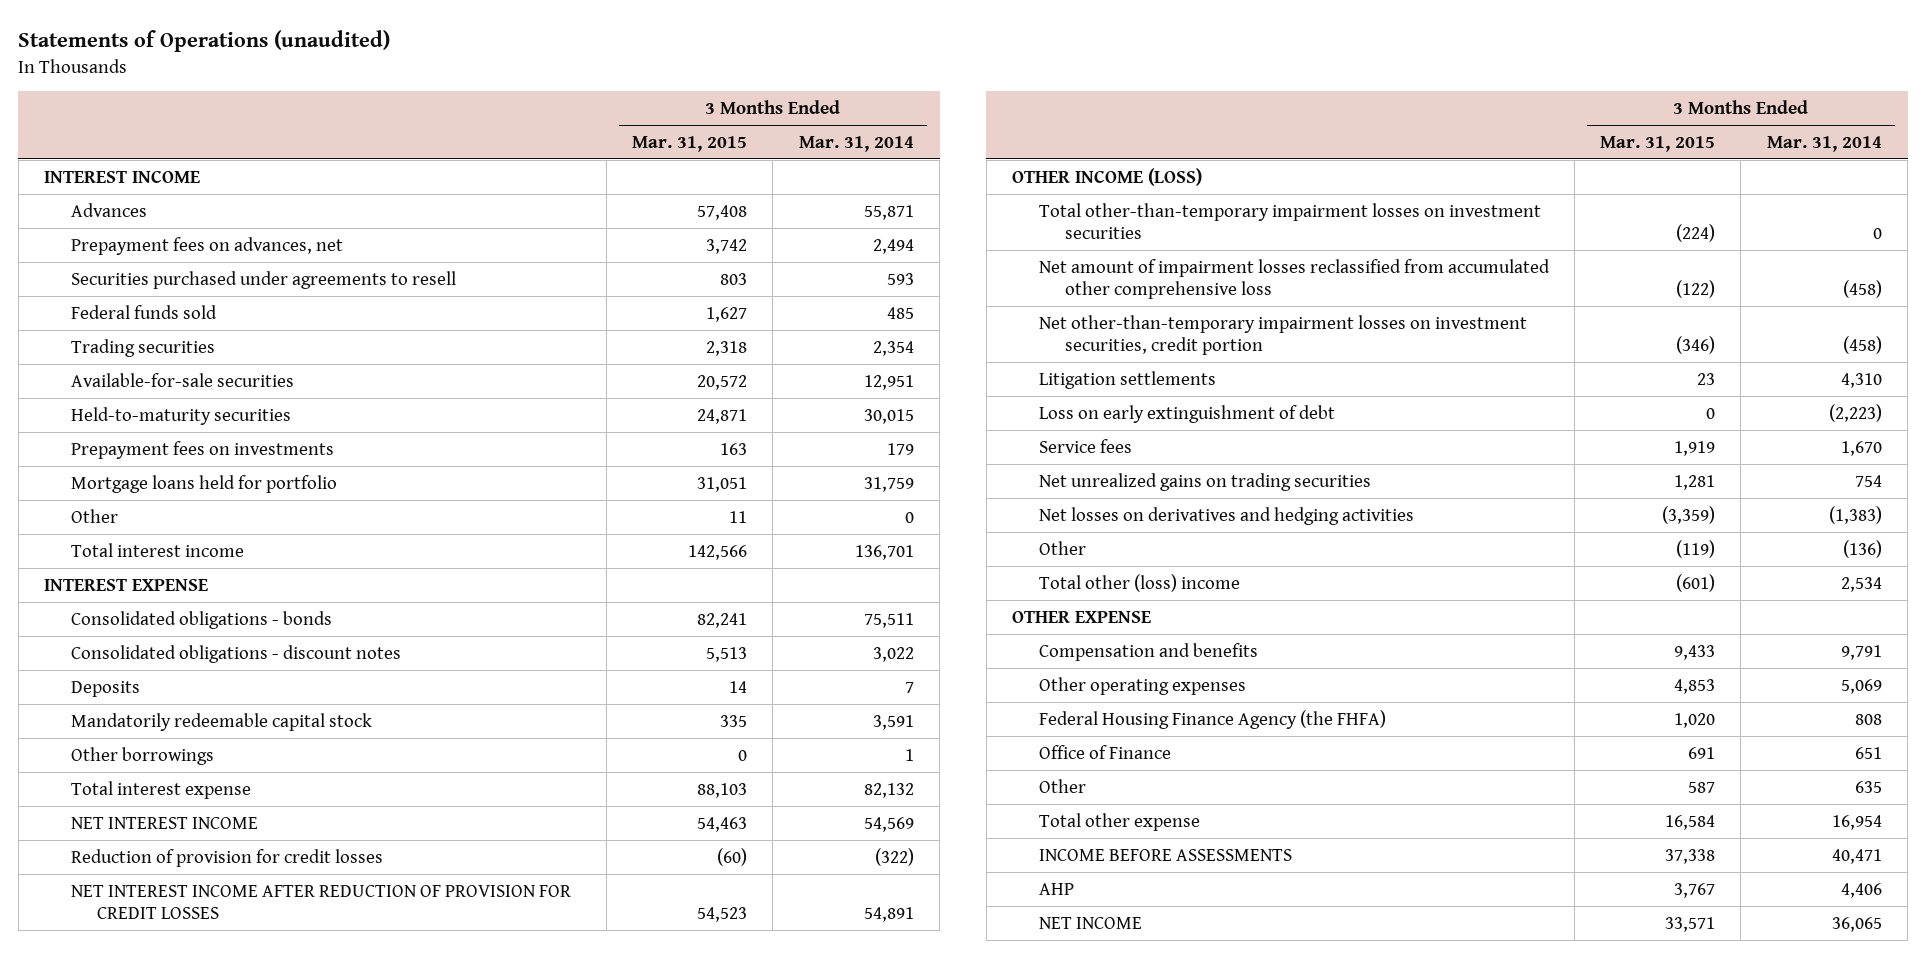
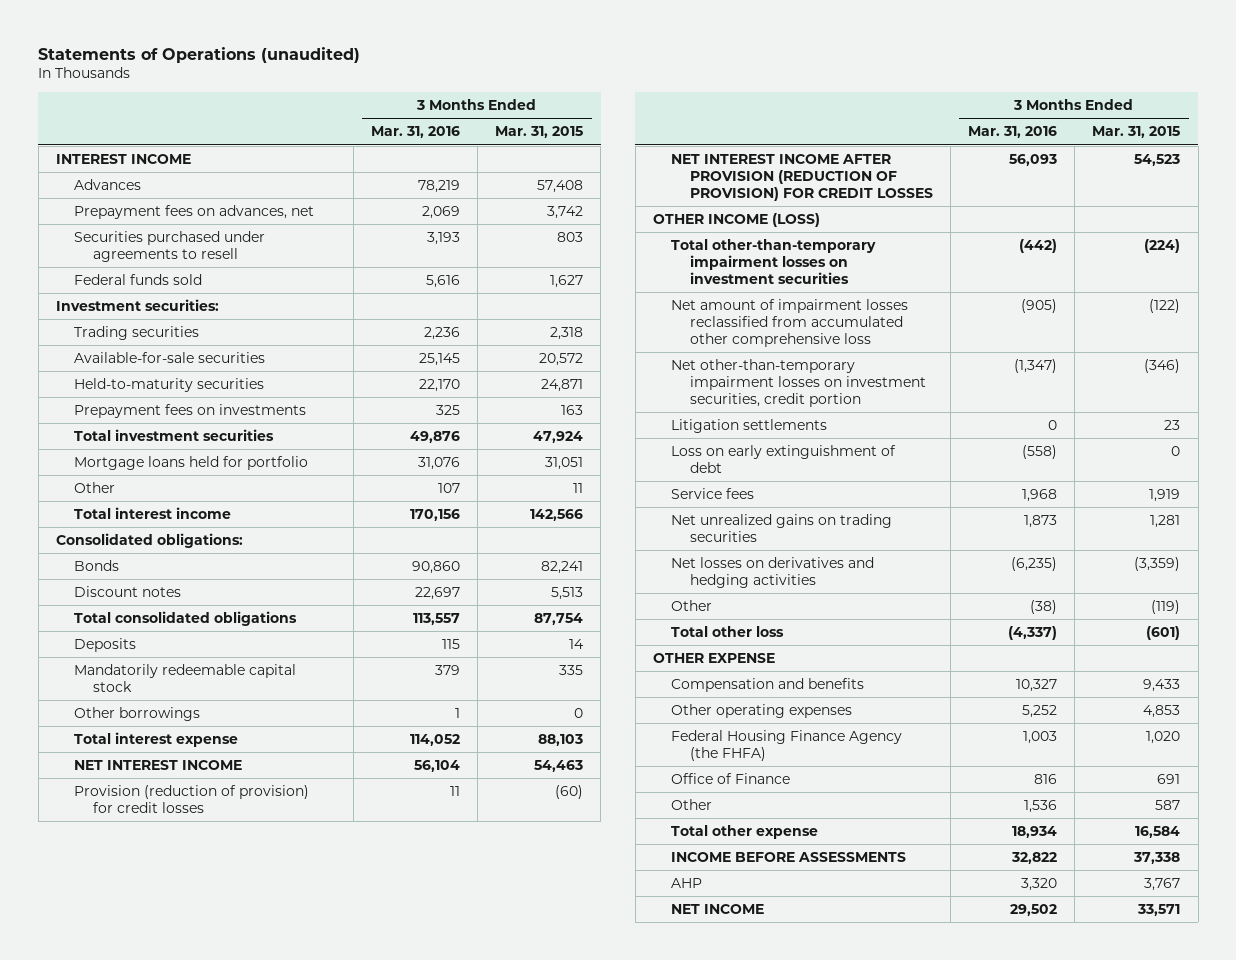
[798,135,914,152] Mar. 31, 2014 -> none
none -> [370,126,460,139] Mar. 31, 2016
none -> [55,298,219,311] Investment securities:
none -> [74,428,275,441] Total investment securities
[44,578,209,591] INTEREST EXPENSE -> none
none -> [55,532,243,548] Consolidated obligations:
[70,610,332,629] Consolidated obligations - bonds -> [74,559,120,571] Bonds
[70,644,401,663] Consolidated obligations - discount notes -> [74,585,182,597] Discount notes
none -> [74,610,298,626] Total consolidated obligations
[70,848,383,867] Reduction of provision for credit losses -> [74,784,310,814] Provision (reduction of provision) for credit losses
[70,884,571,920] NET INTEREST INCOME AFTER REDUCTION OF PROVISION FOR CREDIT LOSSES -> [671,153,933,202] NET INTEREST INCOME AFTER PROVISION (REDUCTION OF PROVISION) FOR CREDIT LOSSES
[1038,573,1240,592] Total other (loss) income -> [671,625,785,637] Total other loss

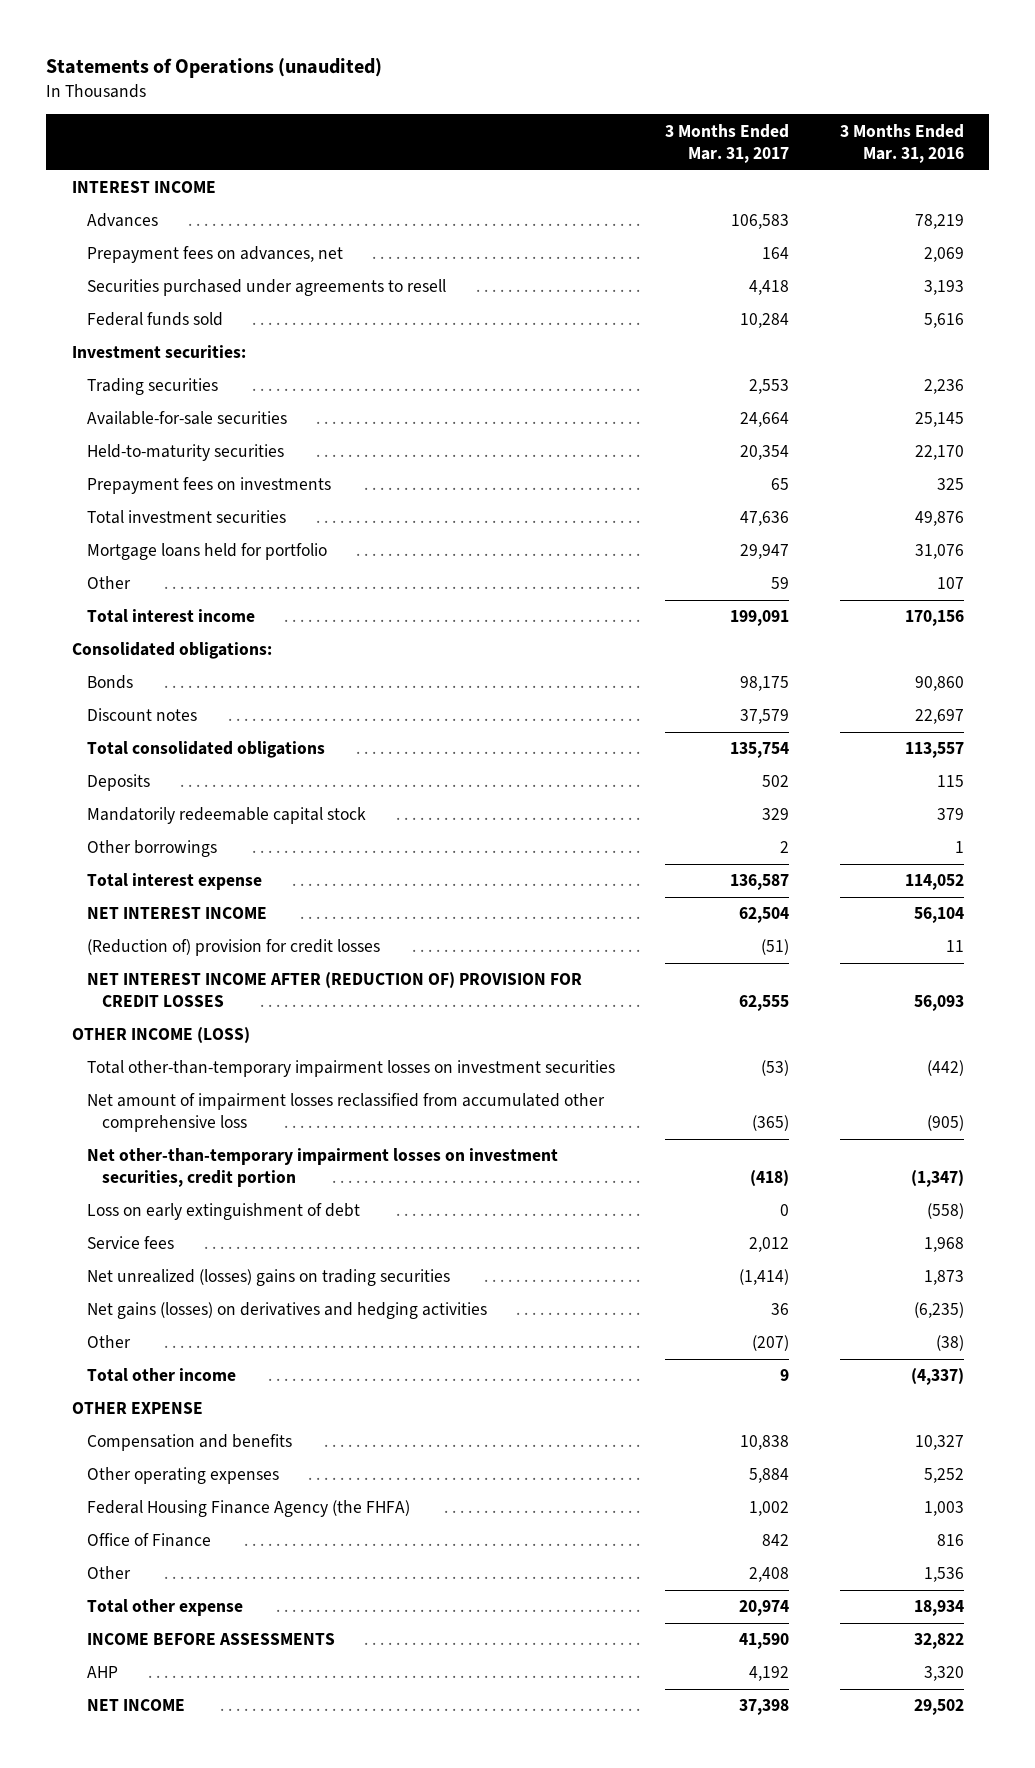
[495,126,584,139] Mar. 31, 2015 -> none
none -> [665,123,790,163] 3 Months Ended Mar. 31, 2017
[74,784,310,814] Provision (reduction of provision) for credit losses -> [86,939,380,957] (Reduction of) provision for credit losses
[671,153,933,202] NET INTEREST INCOME AFTER PROVISION (REDUCTION OF PROVISION) FOR CREDIT LOSSES -> [86,972,582,1008] NET INTEREST INCOME AFTER (REDUCTION OF) PROVISION FOR CREDIT LOSSES
[671,418,828,433] Litigation settlements -> none
[671,513,893,543] Net unrealized gains on trading securities -> [86,1269,450,1287] Net unrealized (losses) gains on trading securities
[671,556,875,589] Net losses on derivatives and hedging activities -> [86,1302,487,1320] Net gains (losses) on derivatives and hedging activities
[671,625,785,637] Total other loss -> [86,1368,236,1383] Total other income

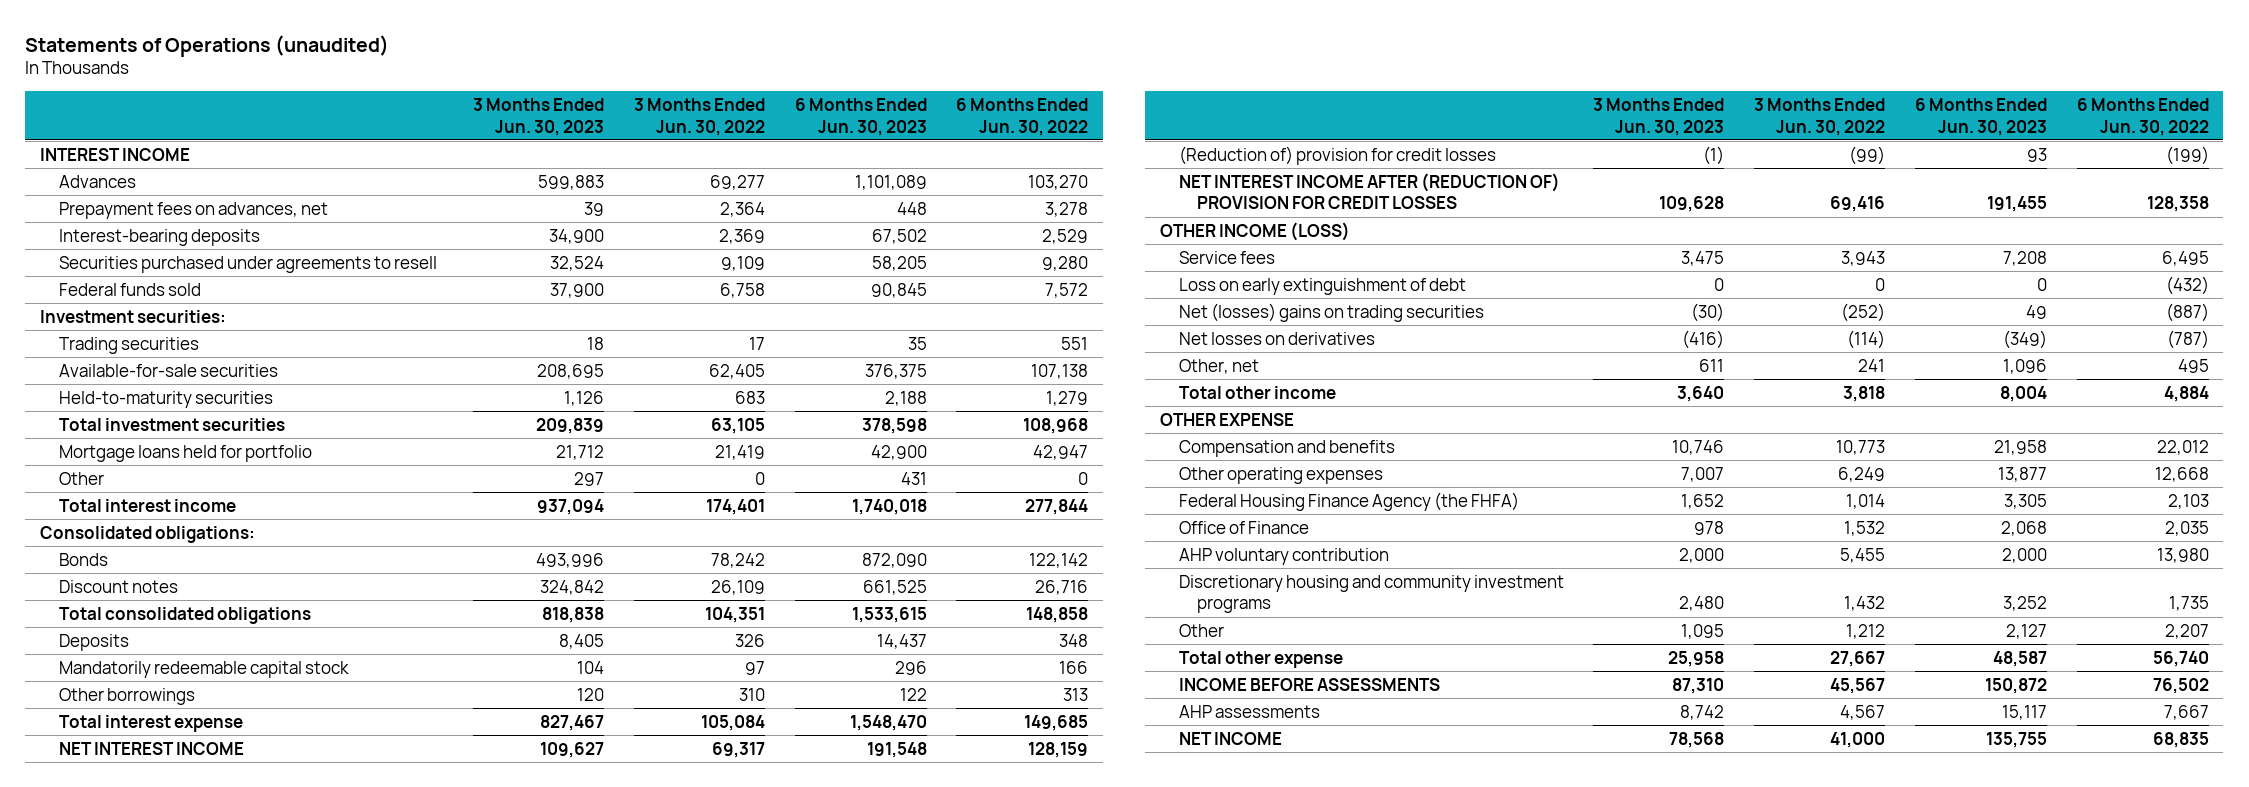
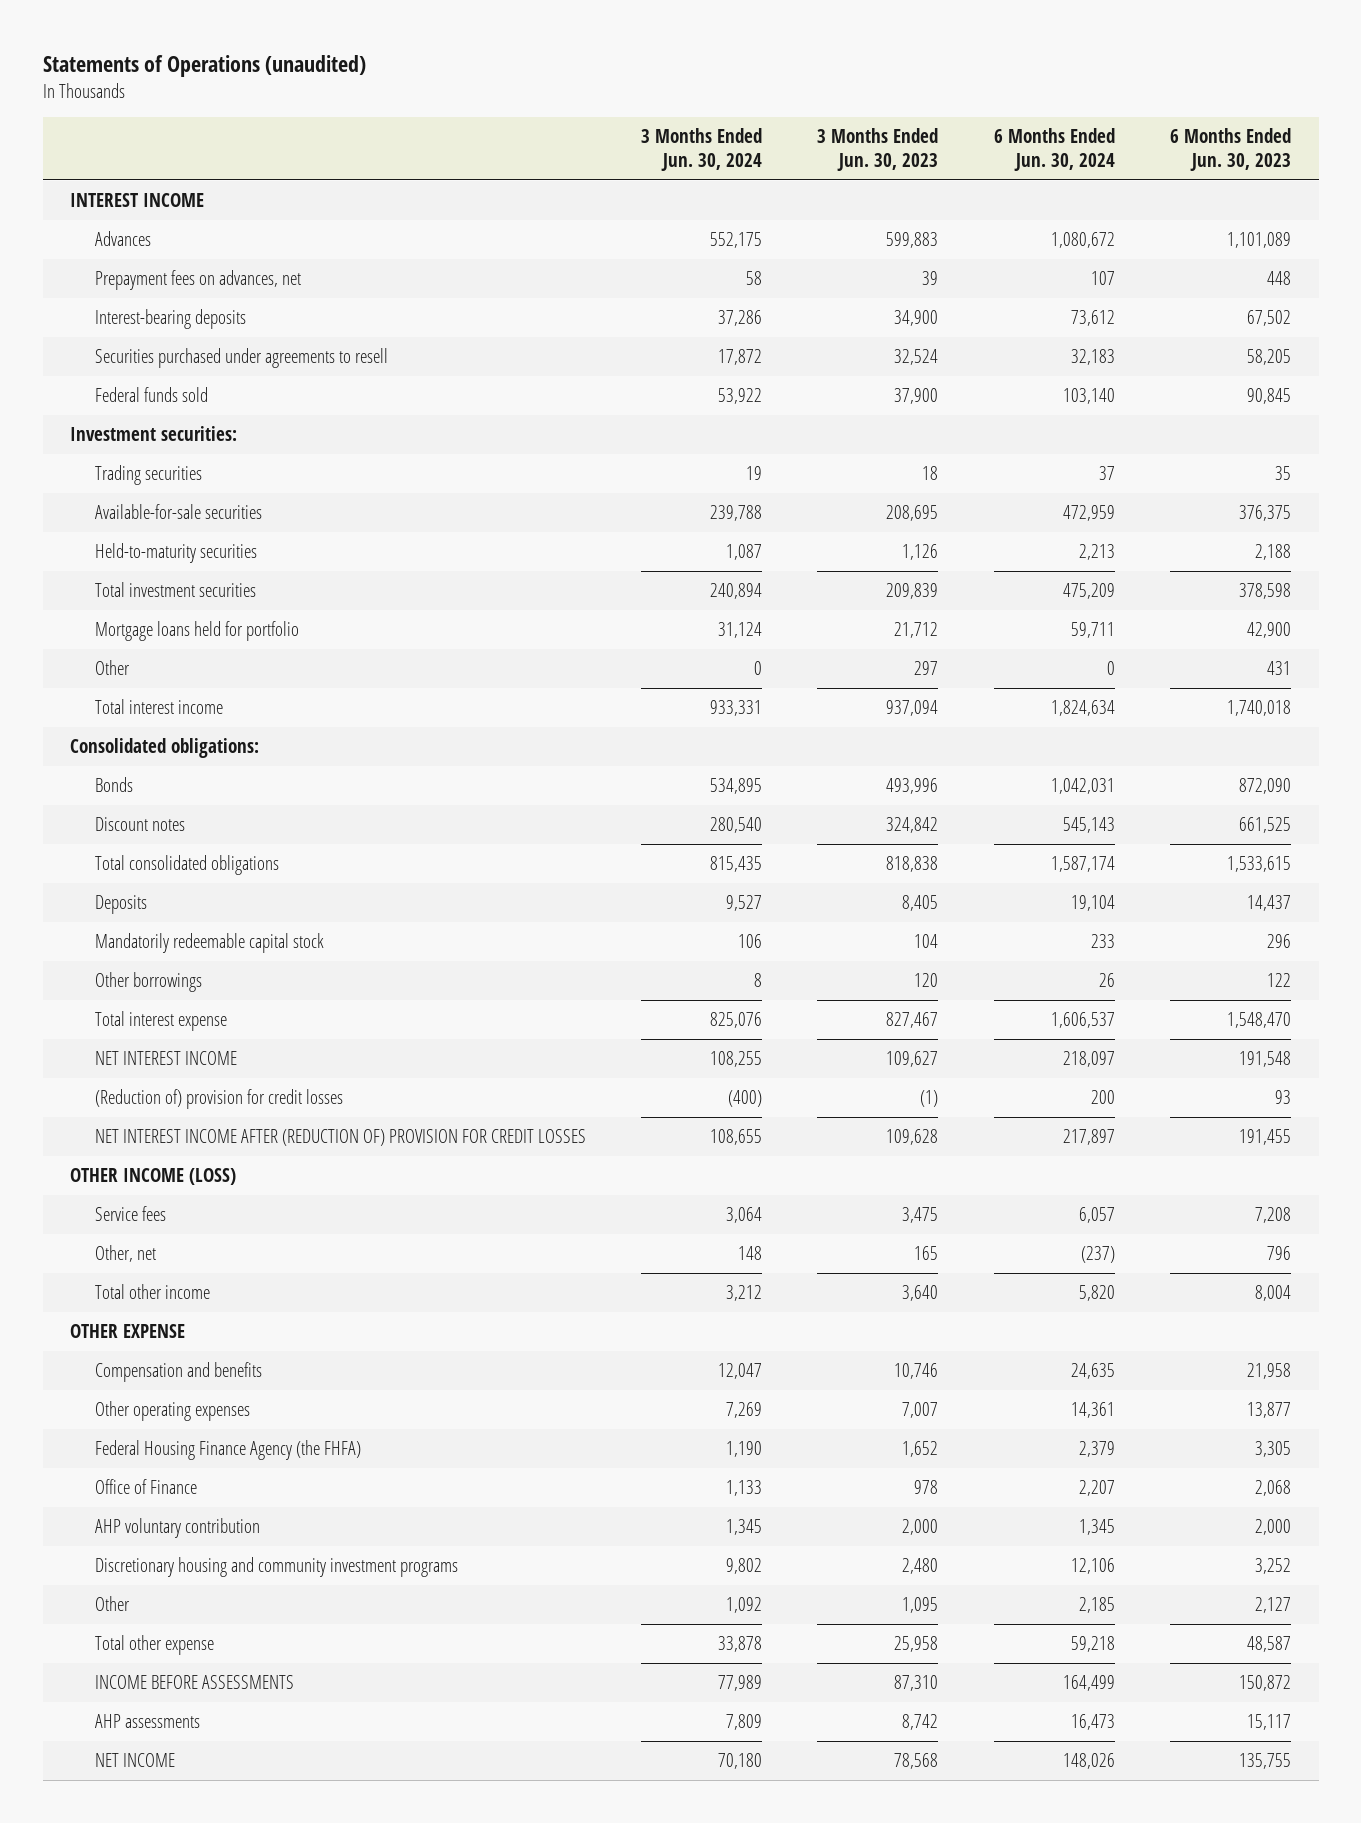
[634,97,766,136] 3 Months Ended Jun. 30, 2022 -> none
[956,97,1089,136] 6 Months Ended Jun. 30, 2022 -> none
none -> [641,127,763,172] 3 Months Ended Jun. 30, 2024
none -> [993,127,1115,172] 6 Months Ended Jun. 30, 2024
[1178,277,1466,295] Loss on early extinguishment of debt -> none
[1178,302,1484,322] Net (losses) gains on trading securities -> none
[1178,331,1375,345] Net losses on derivatives -> none
[1699,358,1725,372] 611 -> [914,1246,939,1261] 165
[2002,358,2047,374] 1,096 -> [1266,1246,1291,1261] 796

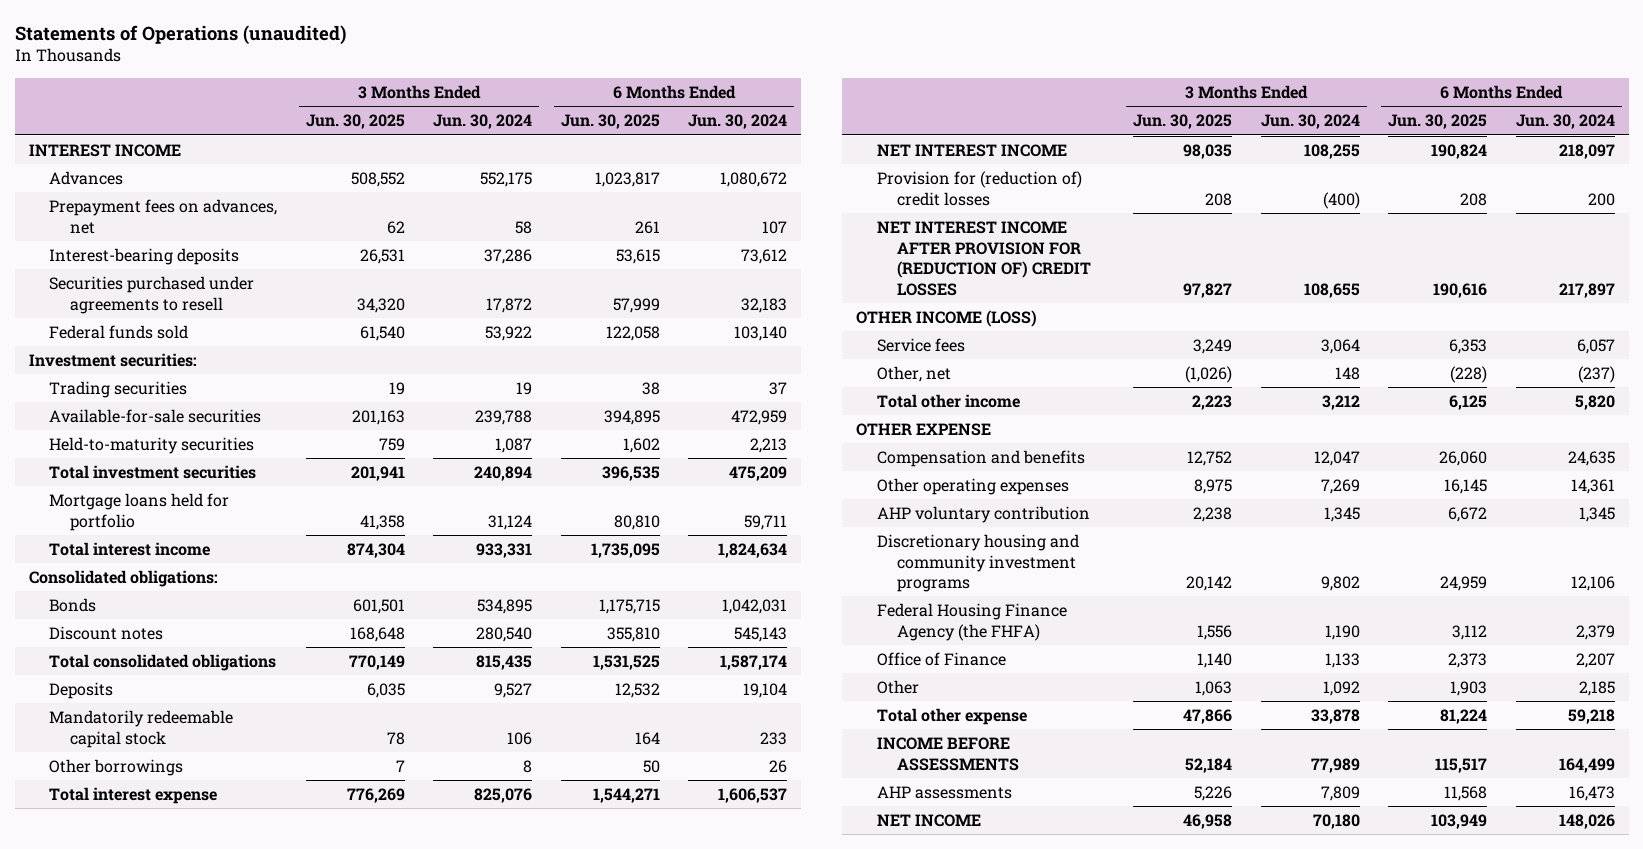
[817,127,939,172] 3 Months Ended Jun. 30, 2023 -> none
[1169,127,1291,172] 6 Months Ended Jun. 30, 2023 -> none
none -> [305,114,405,130] Jun. 30, 2025
none -> [560,114,660,130] Jun. 30, 2025
[94,660,130,676] Other -> none
[94,1089,343,1110] (Reduction of) provision for credit losses -> [876,171,1082,206] Provision for (reduction of) credit losses
[94,1129,586,1147] NET INTEREST INCOME AFTER (REDUCTION OF) PROVISION FOR CREDIT LOSSES -> [876,221,1092,296] NET INTEREST INCOME AFTER PROVISION FOR (REDUCTION OF) CREDIT LOSSES
[94,1440,361,1461] Federal Housing Finance Agency (the FHFA) -> [876,603,1067,641] Federal Housing Finance Agency (the FHFA)
[94,1479,197,1495] Office of Finance -> [876,652,1006,667] Office of Finance

